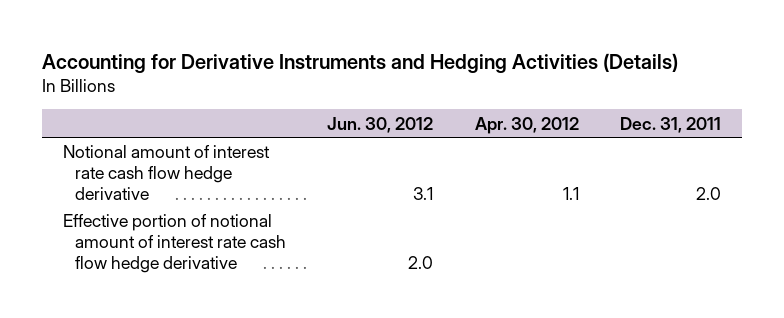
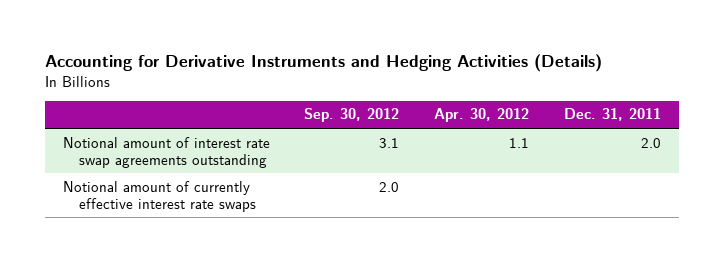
[327,116,434,133] Jun. 30, 2012 -> none
none -> [304,108,400,123] Sep. 30, 2012
[62,145,270,200] Notional amount of interest rate cash flow hedge derivative -> [62,136,270,168] Notional amount of interest rate swap agreements outstanding
[62,214,287,273] Effective portion of notional amount of interest rate cash flow hedge derivative -> [62,180,256,212] Notional amount of currently effective interest rate swaps

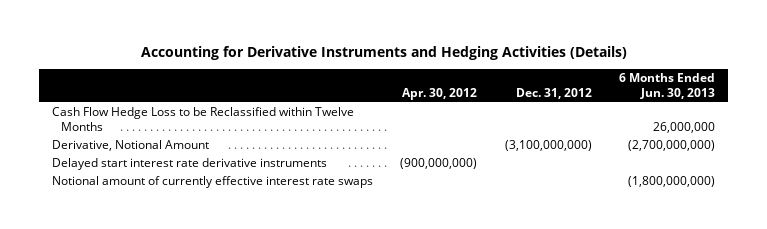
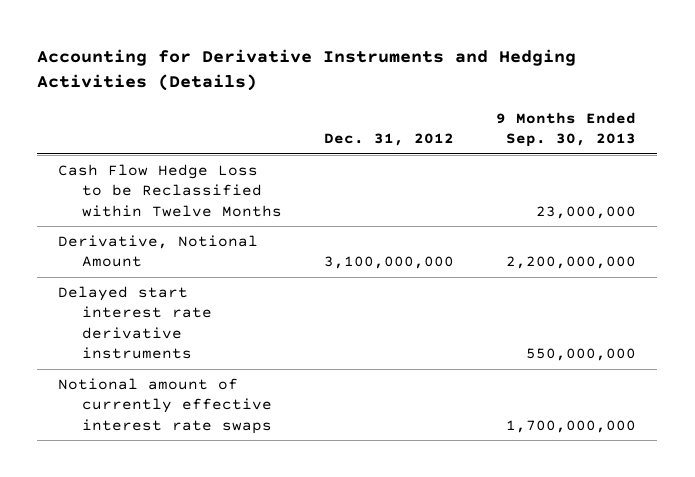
[402,87,478,100] Apr. 30, 2012 -> none
[618,72,715,99] 6 Months Ended Jun. 30, 2013 -> none
none -> [496,111,637,148] 9 Months Ended Sep. 30, 2013
[504,140,592,152] (3,100,000,000) -> [323,256,454,270] 3,100,000,000

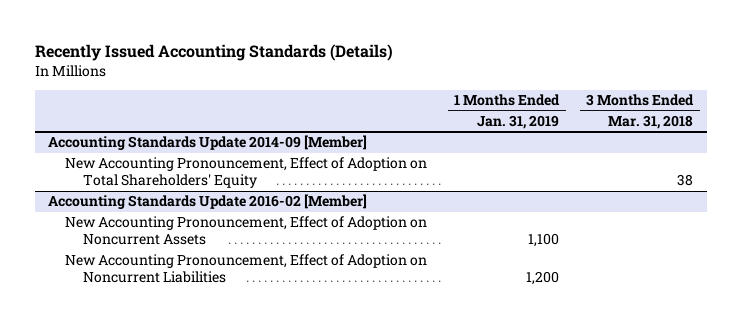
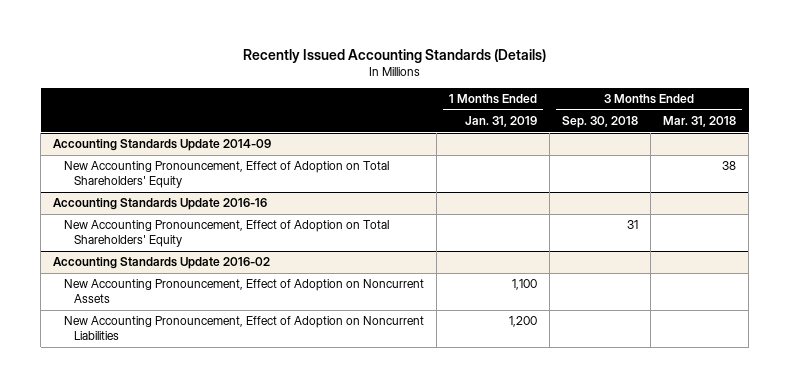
none -> [561,116,638,129] Sep. 30, 2018
[48,135,368,151] Accounting Standards Update 2014-09 [Member] -> [53,139,272,152] Accounting Standards Update 2014-09
none -> [53,198,268,211] Accounting Standards Update 2016-16
none -> [63,220,389,248] New Accounting Pronouncement, Effect of Adoption on Total Shareholders' Equity
[48,194,368,210] Accounting Standards Update 2016-02 [Member] -> [53,257,271,270] Accounting Standards Update 2016-02

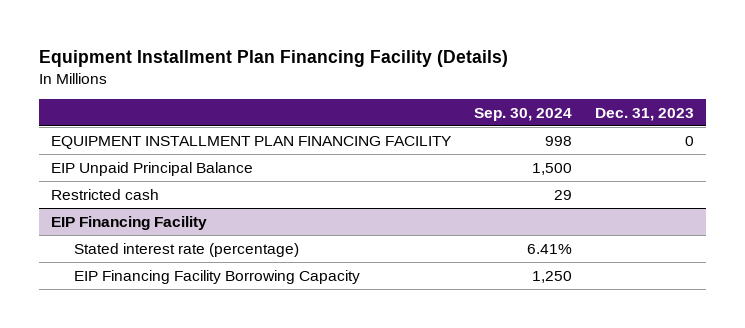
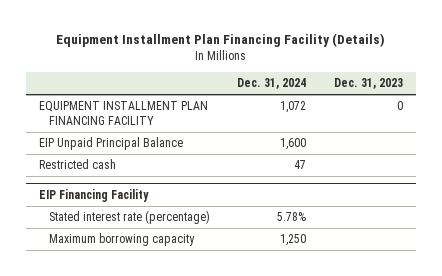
[474,107,573,121] Sep. 30, 2024 -> none
none -> [237,78,307,90] Dec. 31, 2024
[73,269,360,284] EIP Financing Facility Borrowing Capacity -> [49,233,196,247] Maximum borrowing capacity

